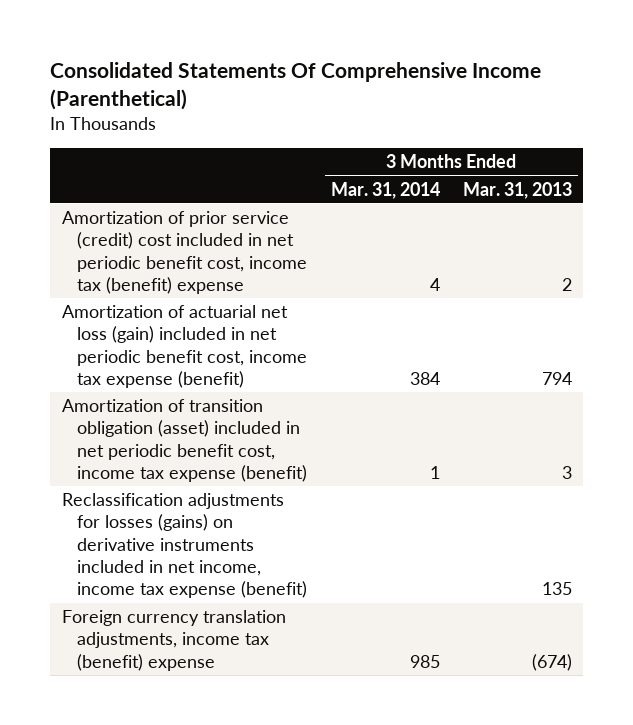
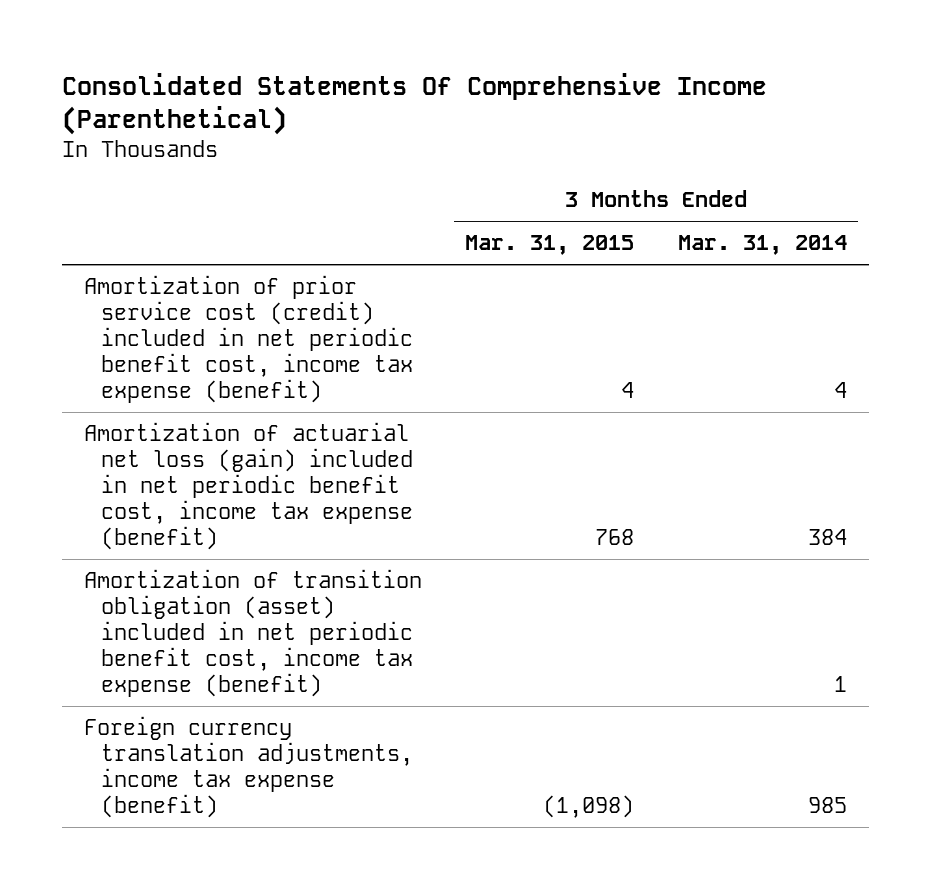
[462,181,572,199] Mar. 31, 2013 -> none
none -> [465,235,635,256] Mar. 31, 2015
[61,211,308,294] Amortization of prior service (credit) cost included in net periodic benefit cost, income tax (benefit) expense -> [83,274,413,404] Amortization of prior service cost (credit) included in net periodic benefit cost, income tax expense (benefit)
[61,493,308,599] Reclassification adjustments for losses (gains) on derivative instruments included in net income, income tax expense (benefit) -> none
[61,610,286,671] Foreign currency translation adjustments, income tax (benefit) expense -> [83,715,413,819] Foreign currency translation adjustments, income tax expense (benefit)

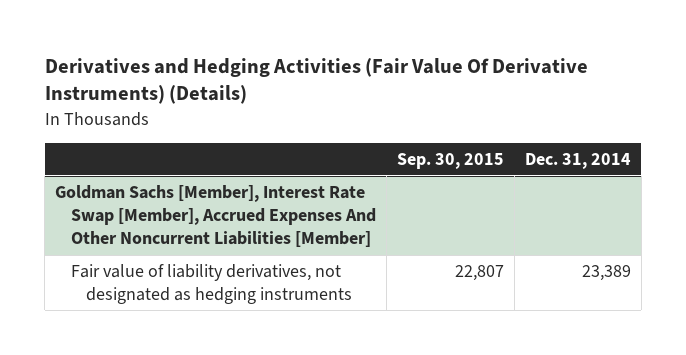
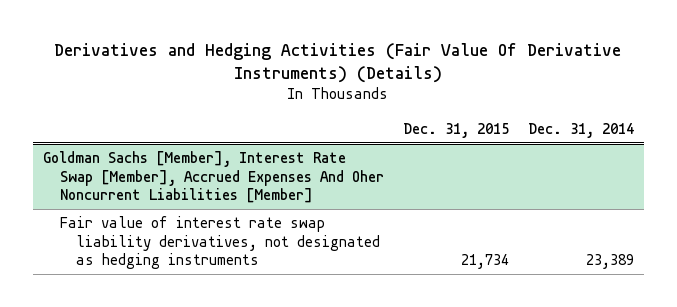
[396,152,504,169] Sep. 30, 2015 -> none
none -> [402,122,509,138] Dec. 31, 2015
[55,184,376,248] Goldman Sachs [Member], Interest Rate Swap [Member], Accrued Expenses And Other Noncurrent Liabilities [Member] -> [42,151,384,203] Goldman Sachs [Member], Interest Rate Swap [Member], Accrued Expenses And Oher Noncurrent Liabilities [Member]
[70,263,352,305] Fair value of liability derivatives, not designated as hedging instruments -> [59,216,381,269] Fair value of interest rate swap liability derivatives, not designated as hedging instruments

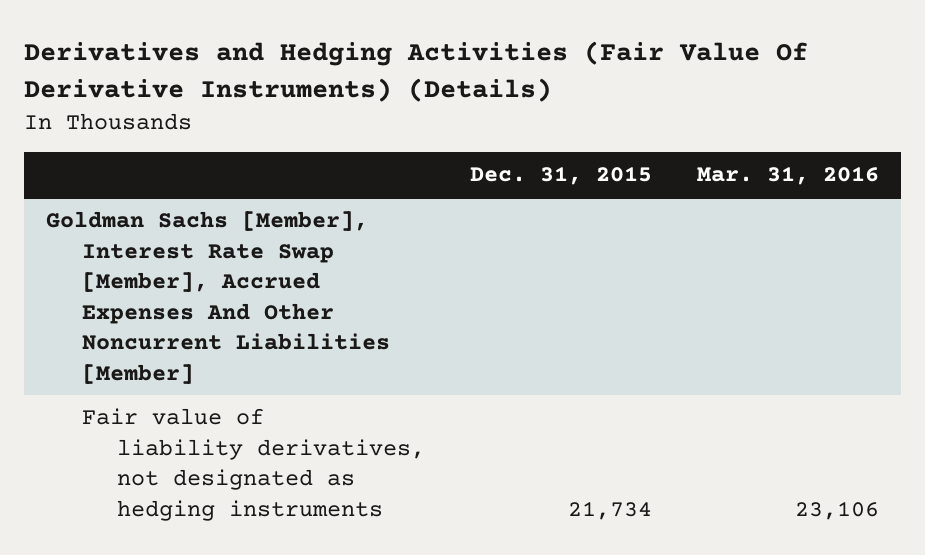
[527,122,634,138] Dec. 31, 2014 -> none
none -> [696,166,879,186] Mar. 31, 2016
[42,151,384,203] Goldman Sachs [Member], Interest Rate Swap [Member], Accrued Expenses And Oher Noncurrent Liabilities [Member] -> [46,211,390,384] Goldman Sachs [Member], Interest Rate Swap [Member], Accrued Expenses And Other Noncurrent Liabilities [Member]
[59,216,381,269] Fair value of interest rate swap liability derivatives, not designated as hedging instruments -> [81,408,425,521] Fair value of liability derivatives, not designated as hedging instruments

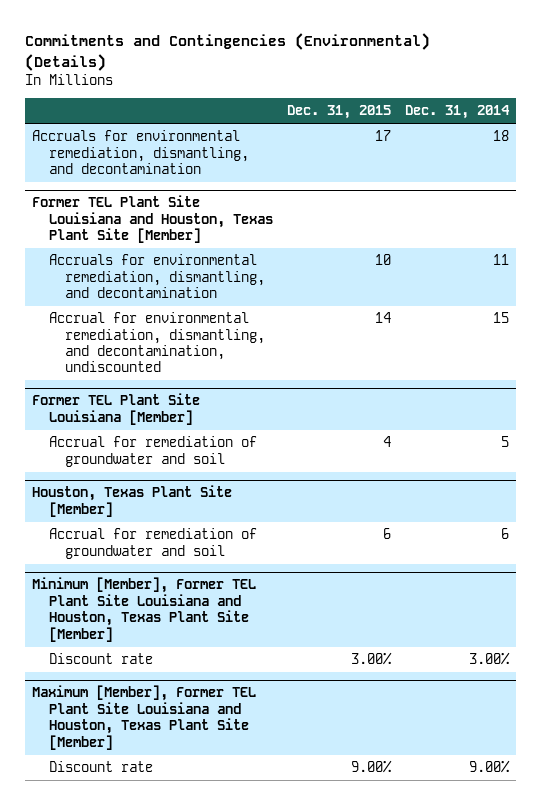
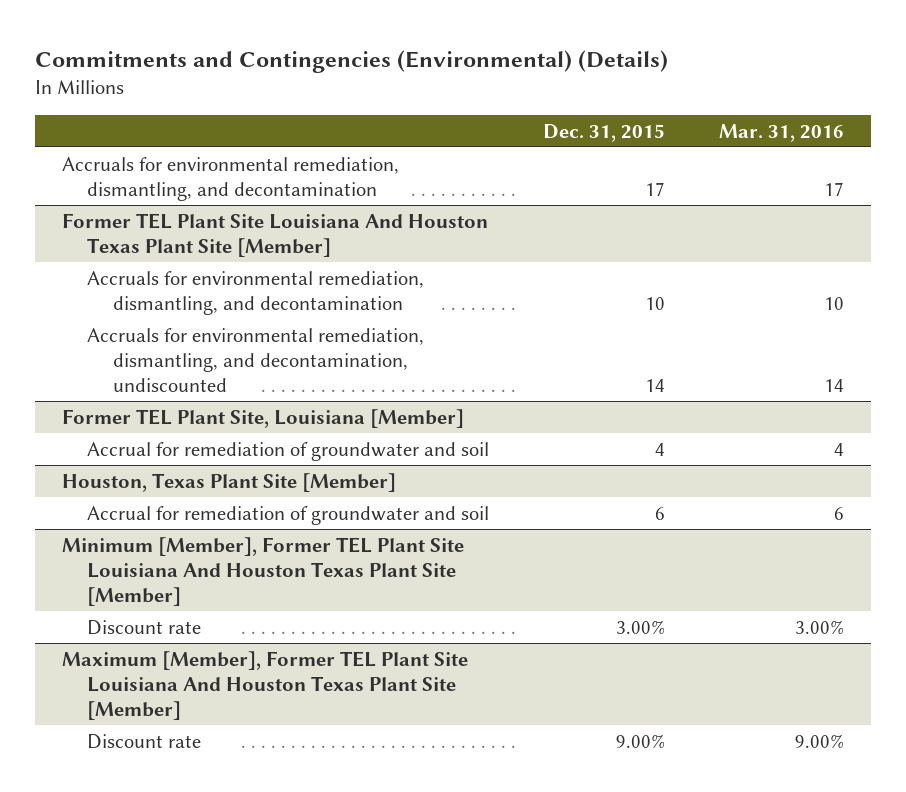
[404,105,510,120] Dec. 31, 2014 -> none
none -> [719,123,845,142] Mar. 31, 2016
[32,195,273,244] Former TEL Plant Site Louisiana and Houston, Texas Plant Site [Member] -> [62,212,489,257] Former TEL Plant Site Louisiana And Houston Texas Plant Site [Member]
[48,312,265,373] Accrual for environmental remediation, dismantling, and decontamination, undiscounted -> [87,327,425,392] Accruals for environmental remediation, dismantling, and decontamination, undiscounted
[32,393,201,425] Former TEL Plant Site Louisiana [Member] -> [62,408,465,428] Former TEL Plant Site, Louisiana [Member]
[32,577,257,642] Minimum [Member], Former TEL Plant Site Louisiana and Houston, Texas Plant Site [Member] -> [62,536,465,606] Minimum [Member], Former TEL Plant Site Louisiana And Houston Texas Plant Site [Member]
[32,685,257,750] Maximum [Member], Former TEL Plant Site Louisiana and Houston, Texas Plant Site [Member] -> [62,650,469,720] Maximum [Member], Former TEL Plant Site Louisiana And Houston Texas Plant Site [Member]

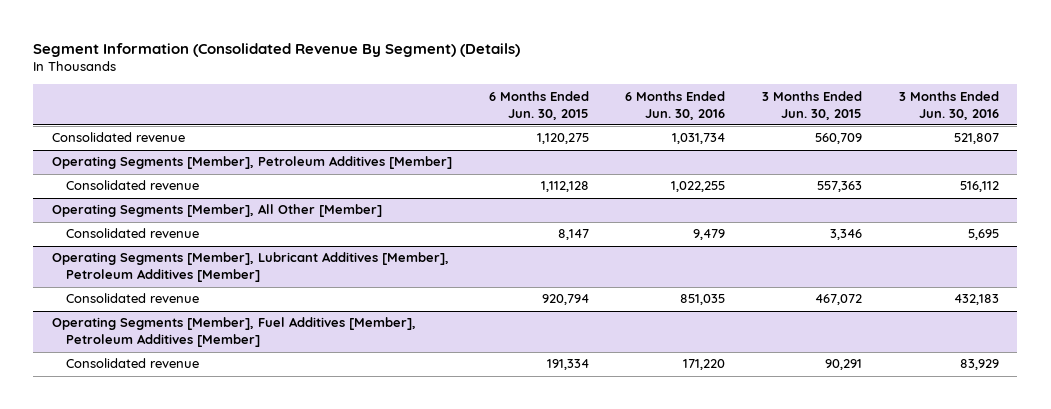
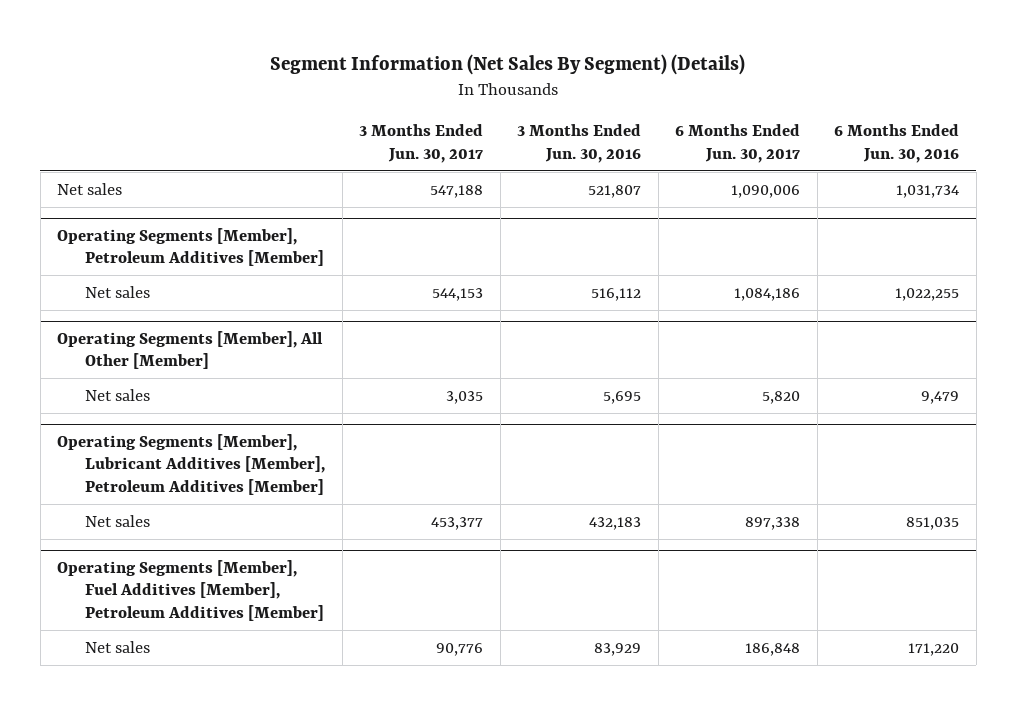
[33,42,521,57] Segment Information (Consolidated Revenue By Segment) (Details) -> [270,53,746,75] Segment Information (Net Sales By Segment) (Details)
[488,90,589,120] 6 Months Ended Jun. 30, 2015 -> none
[762,90,863,120] 3 Months Ended Jun. 30, 2015 -> none
none -> [359,124,484,163] 3 Months Ended Jun. 30, 2017
none -> [675,124,801,163] 6 Months Ended Jun. 30, 2017
[51,132,185,143] Consolidated revenue -> [57,182,123,195] Net sales
[66,180,200,191] Consolidated revenue -> [85,285,151,298] Net sales
[66,228,200,239] Consolidated revenue -> [85,388,151,401] Net sales
[66,293,200,304] Consolidated revenue -> [85,514,151,527] Net sales
[66,358,200,369] Consolidated revenue -> [85,640,151,653] Net sales

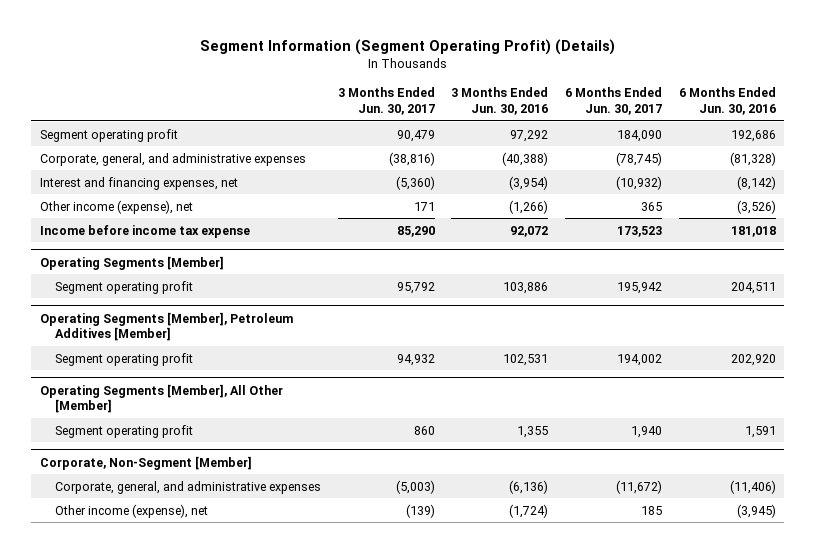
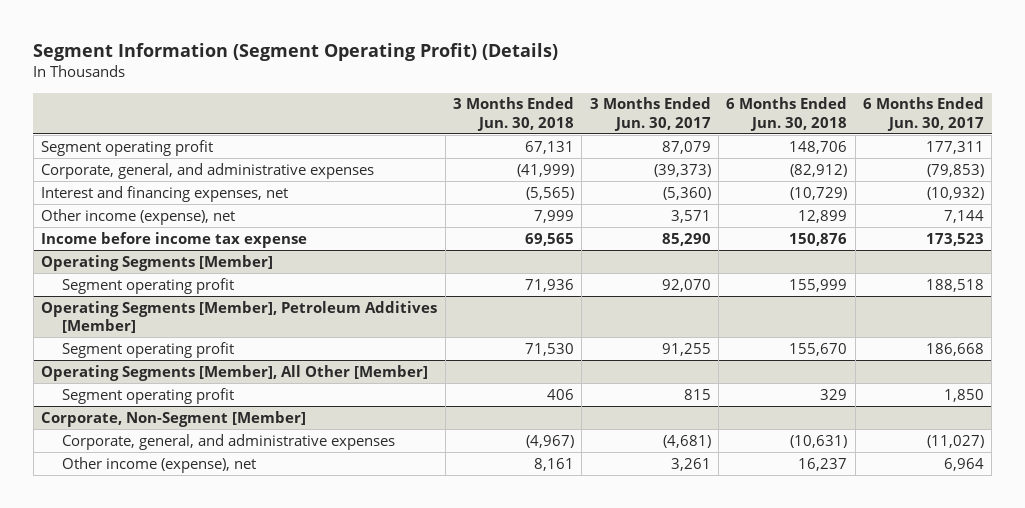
[451,87,549,116] 3 Months Ended Jun. 30, 2016 -> none
[679,87,777,116] 6 Months Ended Jun. 30, 2016 -> none
none -> [452,97,574,131] 3 Months Ended Jun. 30, 2018
none -> [726,97,848,131] 6 Months Ended Jun. 30, 2018
[396,129,435,142] 90,479 -> [661,140,711,154] 87,079
[617,129,663,142] 184,090 -> [925,140,984,154] 177,311
[388,151,435,166] (38,816) -> [653,163,711,177] (39,373)
[616,151,663,166] (78,745) -> [926,163,984,177] (79,853)
[413,201,435,211] 171 -> [670,209,711,223] 3,571
[641,201,663,211] 365 -> [943,209,984,223] 7,144
[396,281,435,294] 95,792 -> [661,278,711,292] 92,070
[617,281,663,294] 195,942 -> [925,278,984,292] 188,518
[396,353,435,366] 94,932 -> [661,342,711,356] 91,255
[617,353,663,366] 194,002 -> [925,342,984,356] 186,668
[413,425,435,435] 860 -> [683,388,711,400] 815
[631,425,663,438] 1,940 -> [943,388,984,402] 1,850
[395,479,435,494] (5,003) -> [662,434,711,448] (4,681)
[616,479,663,494] (11,672) -> [926,434,984,448] (11,027)
[405,503,435,518] (139) -> [670,457,711,471] 3,261
[641,505,663,515] 185 -> [943,457,984,471] 6,964

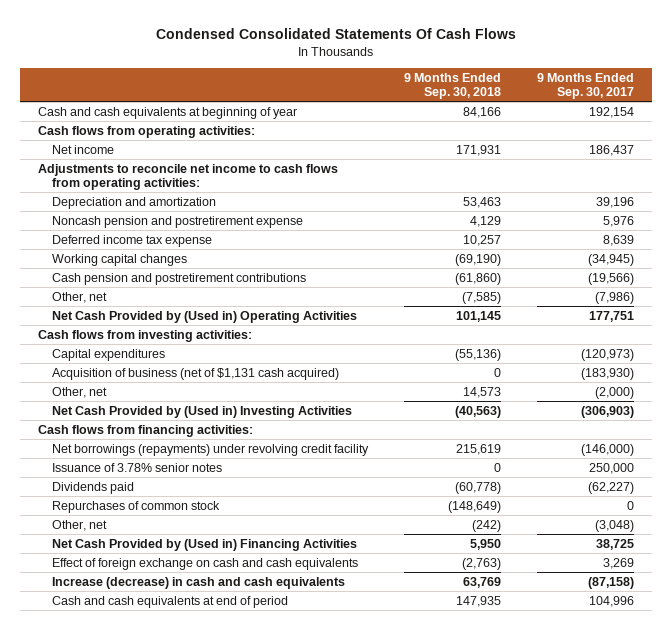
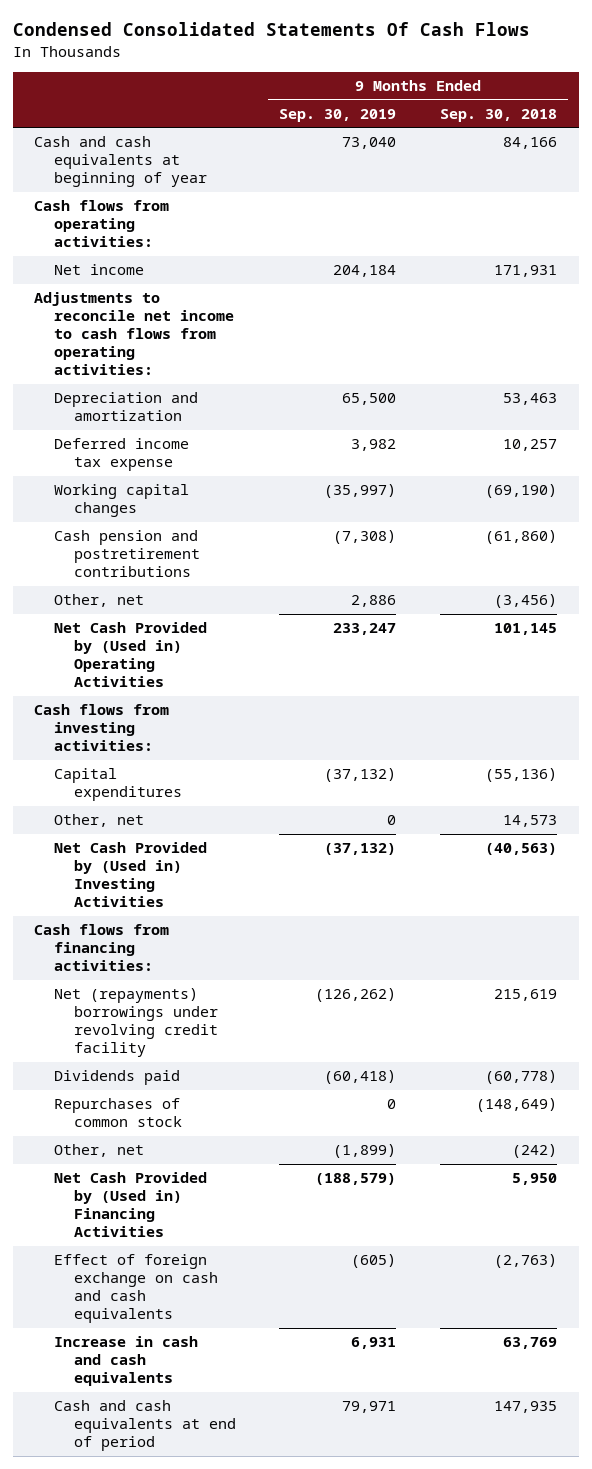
[537,72,635,100] 9 Months Ended Sep. 30, 2017 -> none
none -> [279,108,397,122] Sep. 30, 2019
[52,215,304,228] Noncash pension and postretirement expense -> none
[462,291,502,304] (7,585) -> [494,594,558,609] (3,456)
[52,367,340,380] Acquisition of business (net of $1,131 cash acquired) -> none
[52,462,223,472] Issuance of 3.78% senior notes -> none
[52,443,370,456] Net borrowings (repayments) under revolving credit facility -> [54,988,218,1058] Net (repayments) borrowings under revolving credit facility
[52,576,346,589] Increase (decrease) in cash and cash equivalents -> [54,1336,199,1387] Increase in cash and cash equivalents

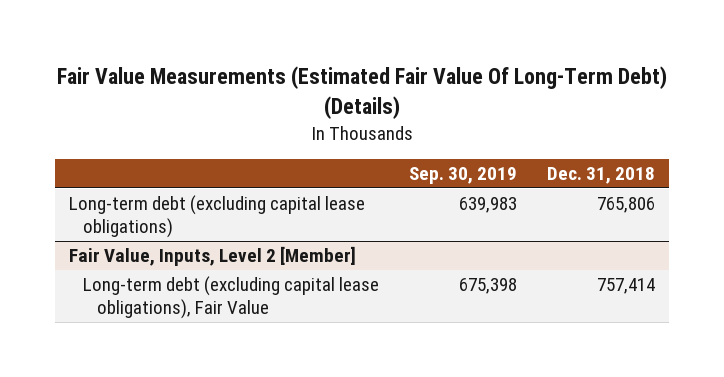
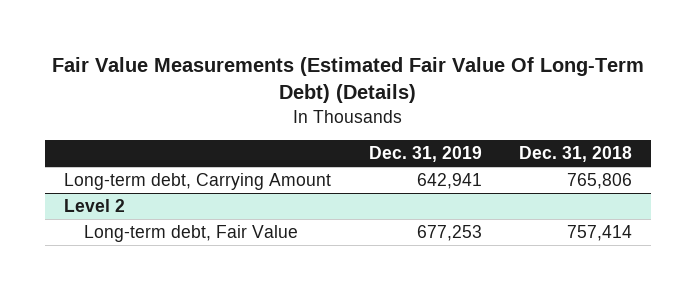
[408,167,517,185] Sep. 30, 2019 -> none
none -> [368,146,482,163] Dec. 31, 2019
[69,195,366,239] Long-term debt (excluding capital lease obligations) -> [64,172,332,190] Long-term debt, Carrying Amount
[69,246,357,267] Fair Value, Inputs, Level 2 [Member] -> [64,198,126,212] Level 2
[83,276,380,320] Long-term debt (excluding capital lease obligations), Fair Value -> [83,224,298,242] Long-term debt, Fair Value

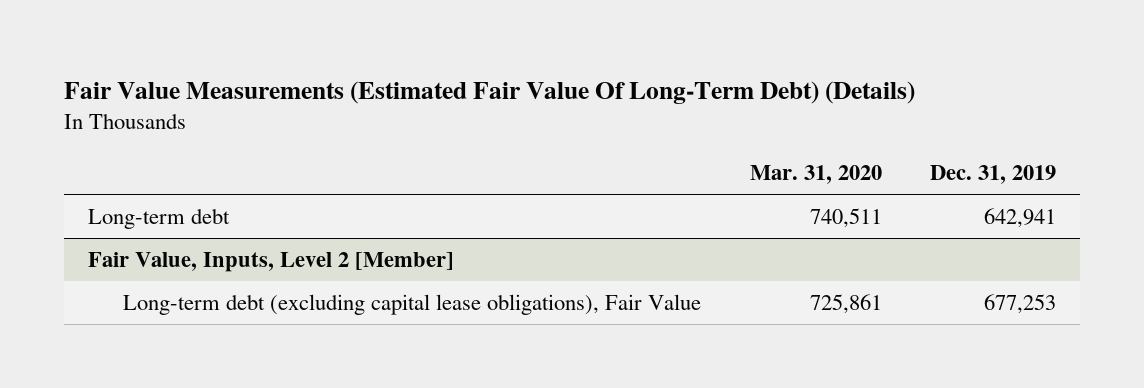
[519,146,633,163] Dec. 31, 2018 -> none
none -> [749,164,882,184] Mar. 31, 2020
[64,172,332,190] Long-term debt, Carrying Amount -> [88,208,231,230] Long-term debt
[64,198,126,212] Level 2 -> [88,252,455,273] Fair Value, Inputs, Level 2 [Member]
[83,224,298,242] Long-term debt, Fair Value -> [123,294,702,316] Long-term debt (excluding capital lease obligations), Fair Value

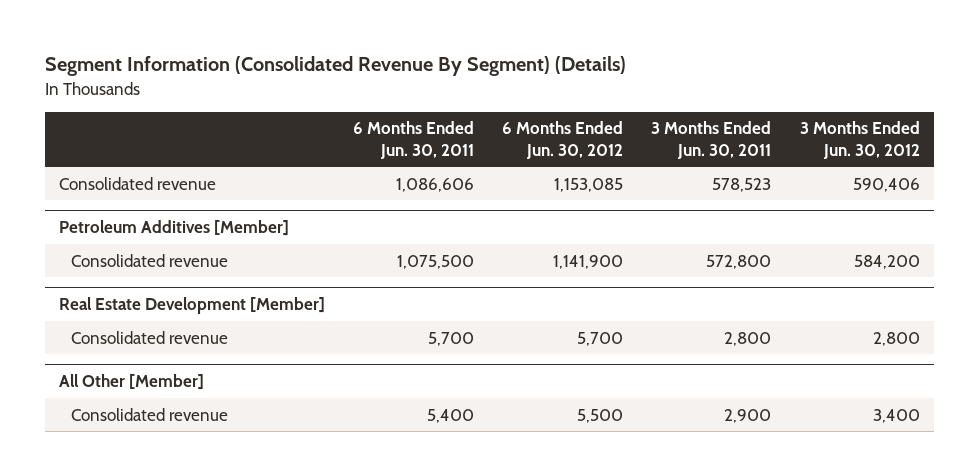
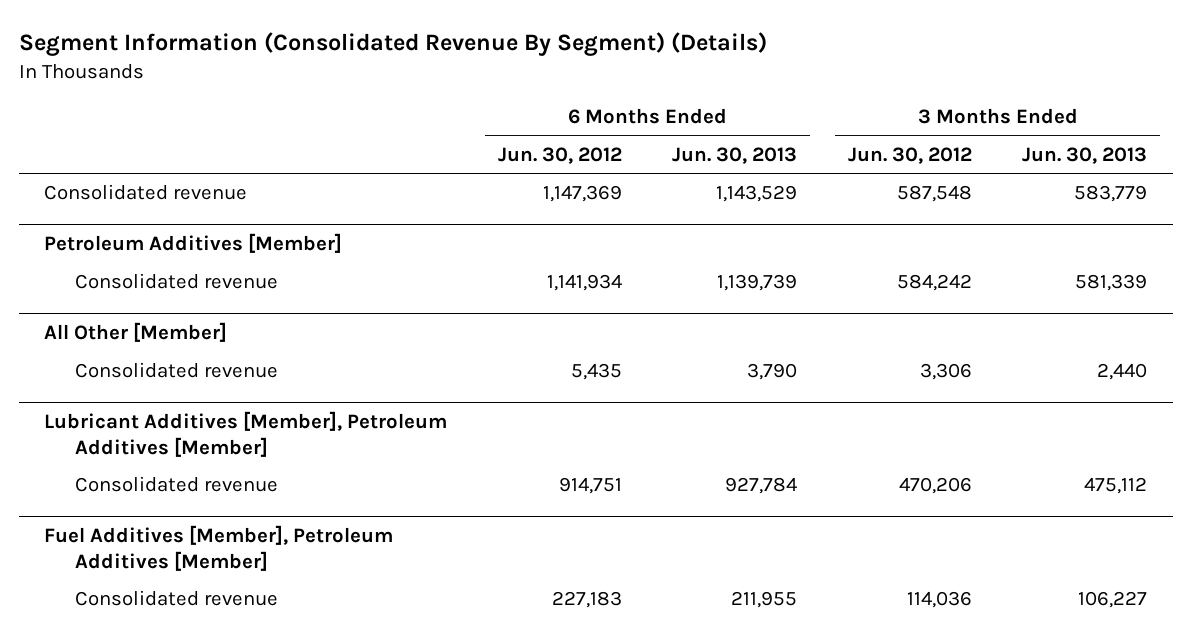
[352,121,474,159] 6 Months Ended Jun. 30, 2011 -> none
[651,121,772,159] 3 Months Ended Jun. 30, 2011 -> none
none -> [672,146,798,164] Jun. 30, 2013
none -> [1022,146,1148,164] Jun. 30, 2013
[554,177,624,192] 1,153,085 -> [542,185,622,203] 1,147,369
[852,177,920,192] 590,406 -> [896,185,972,203] 587,548
[58,297,325,315] Real Estate Development [Member] -> none
[70,330,228,344] Consolidated revenue -> none
[553,254,624,269] 1,141,900 -> [546,274,622,292] 1,141,934
[853,254,920,269] 584,200 -> [896,274,972,292] 584,242
[577,408,624,423] 5,500 -> [570,363,622,381] 5,435
[872,408,920,423] 3,400 -> [919,363,972,381] 3,306
none -> [44,411,448,457] Lubricant Additives [Member], Petroleum Additives [Member]
none -> [75,476,279,493] Consolidated revenue
none -> [44,525,394,571] Fuel Additives [Member], Petroleum Additives [Member]
none -> [75,590,279,607] Consolidated revenue

